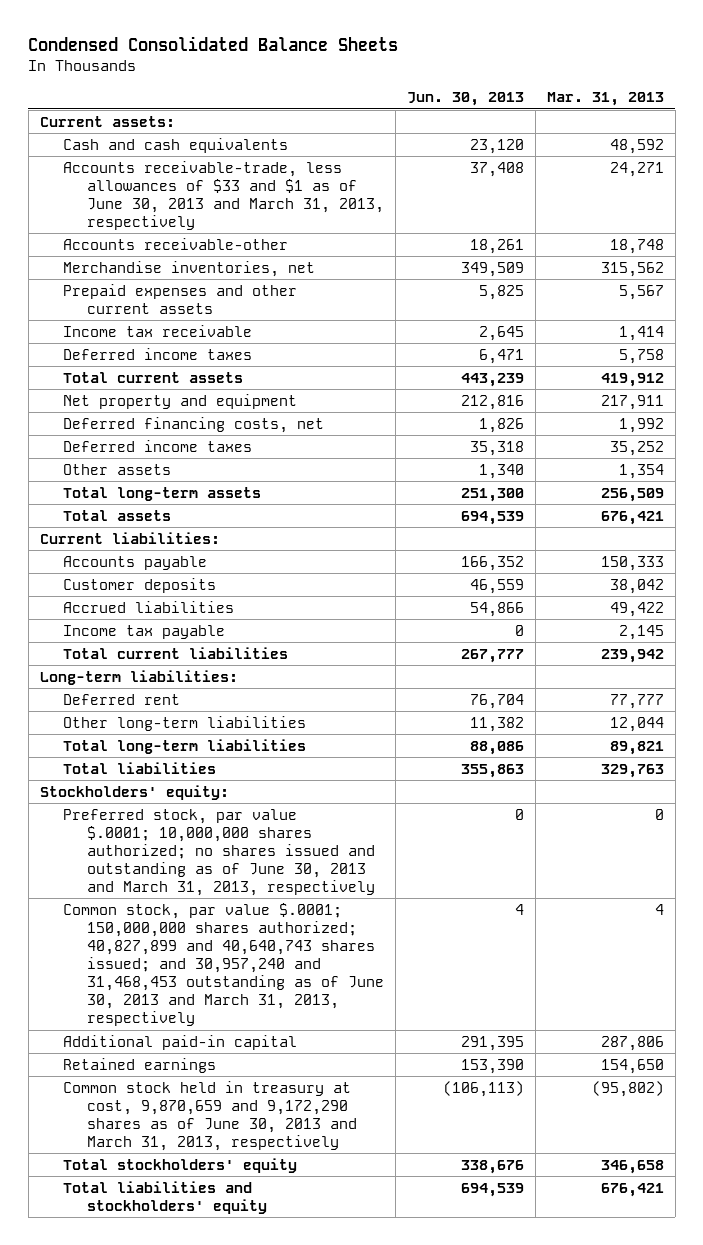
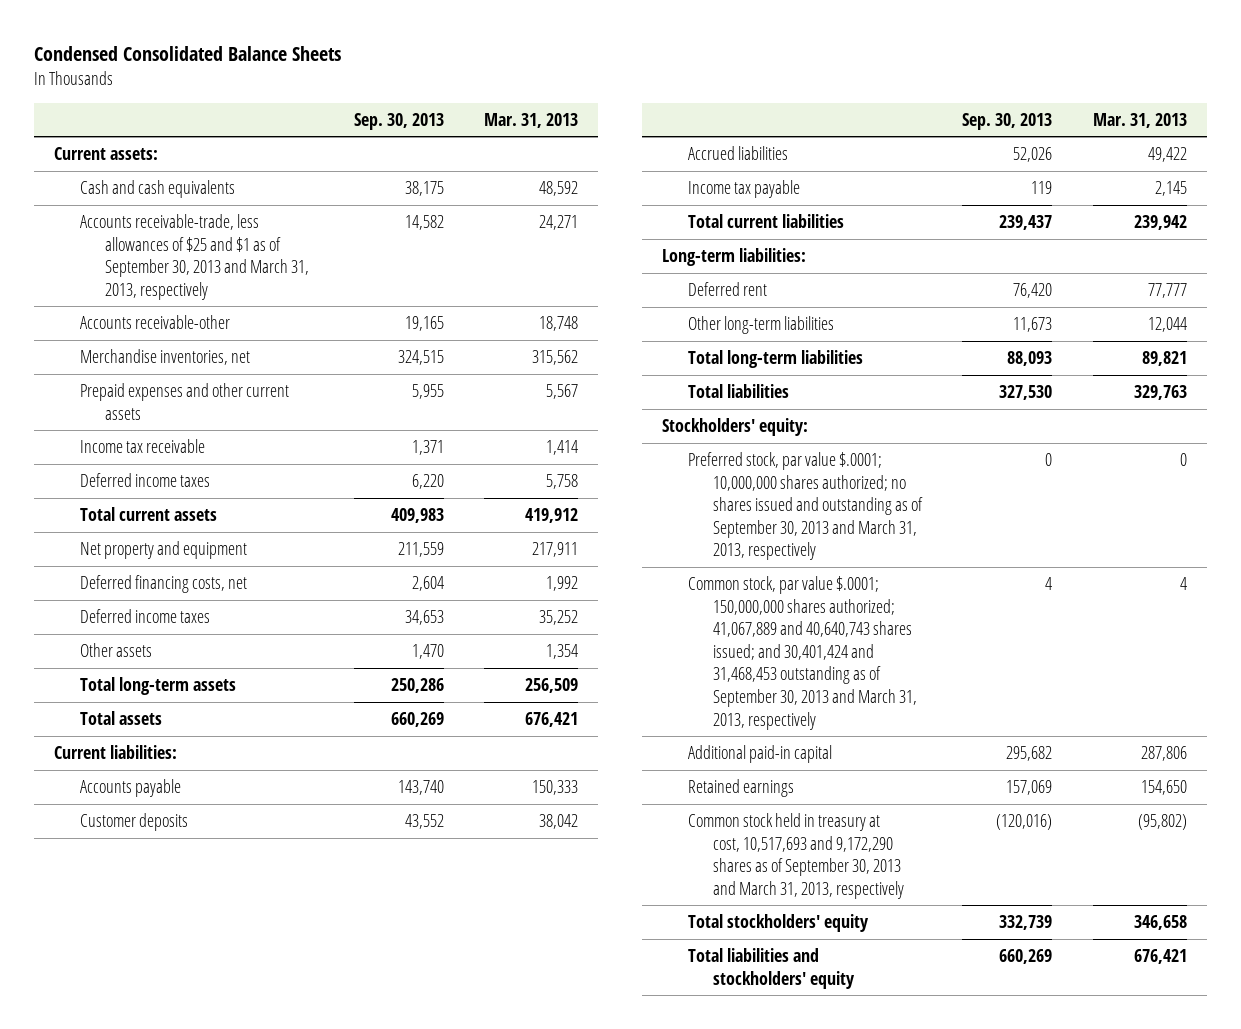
[406,92,524,107] Jun. 30, 2013 -> none
none -> [354,112,445,130] Sep. 30, 2013
[63,160,384,230] Accounts receivable-trade, less allowances of $33 and $1 as of June 30, 2013 and March 31, 2013, respectively -> [79,213,310,300] Accounts receivable-trade, less allowances of $25 and $1 as of September 30, 2013 and March 31, 2013, respectively
[63,808,375,897] Preferred stock, par value $.0001; 10,000,000 shares authorized; no shares issued and outstanding as of June 30, 2013 and March 31, 2013, respectively -> [687,451,924,561] Preferred stock, par value $.0001; 10,000,000 shares authorized; no shares issued and outstanding as of September 30, 2013 and March 31, 2013, respectively
[63,902,384,1027] Common stock, par value $.0001; 150,000,000 shares authorized; 40,827,899 and 40,640,743 shares issued; and 30,957,240 and 31,468,453 outstanding as of June 30, 2013 and March 31, 2013, respectively -> [687,575,918,730] Common stock, par value $.0001; 150,000,000 shares authorized; 41,067,889 and 40,640,743 shares issued; and 30,401,424 and 31,468,453 outstanding as of September 30, 2013 and March 31, 2013, respectively
[63,1080,357,1151] Common stock held in treasury at cost, 9,870,659 and 9,172,290 shares as of June 30, 2013 and March 31, 2013, respectively -> [687,812,905,899] Common stock held in treasury at cost, 10,517,693 and 9,172,290 shares as of September 30, 2013 and March 31, 2013, respectively

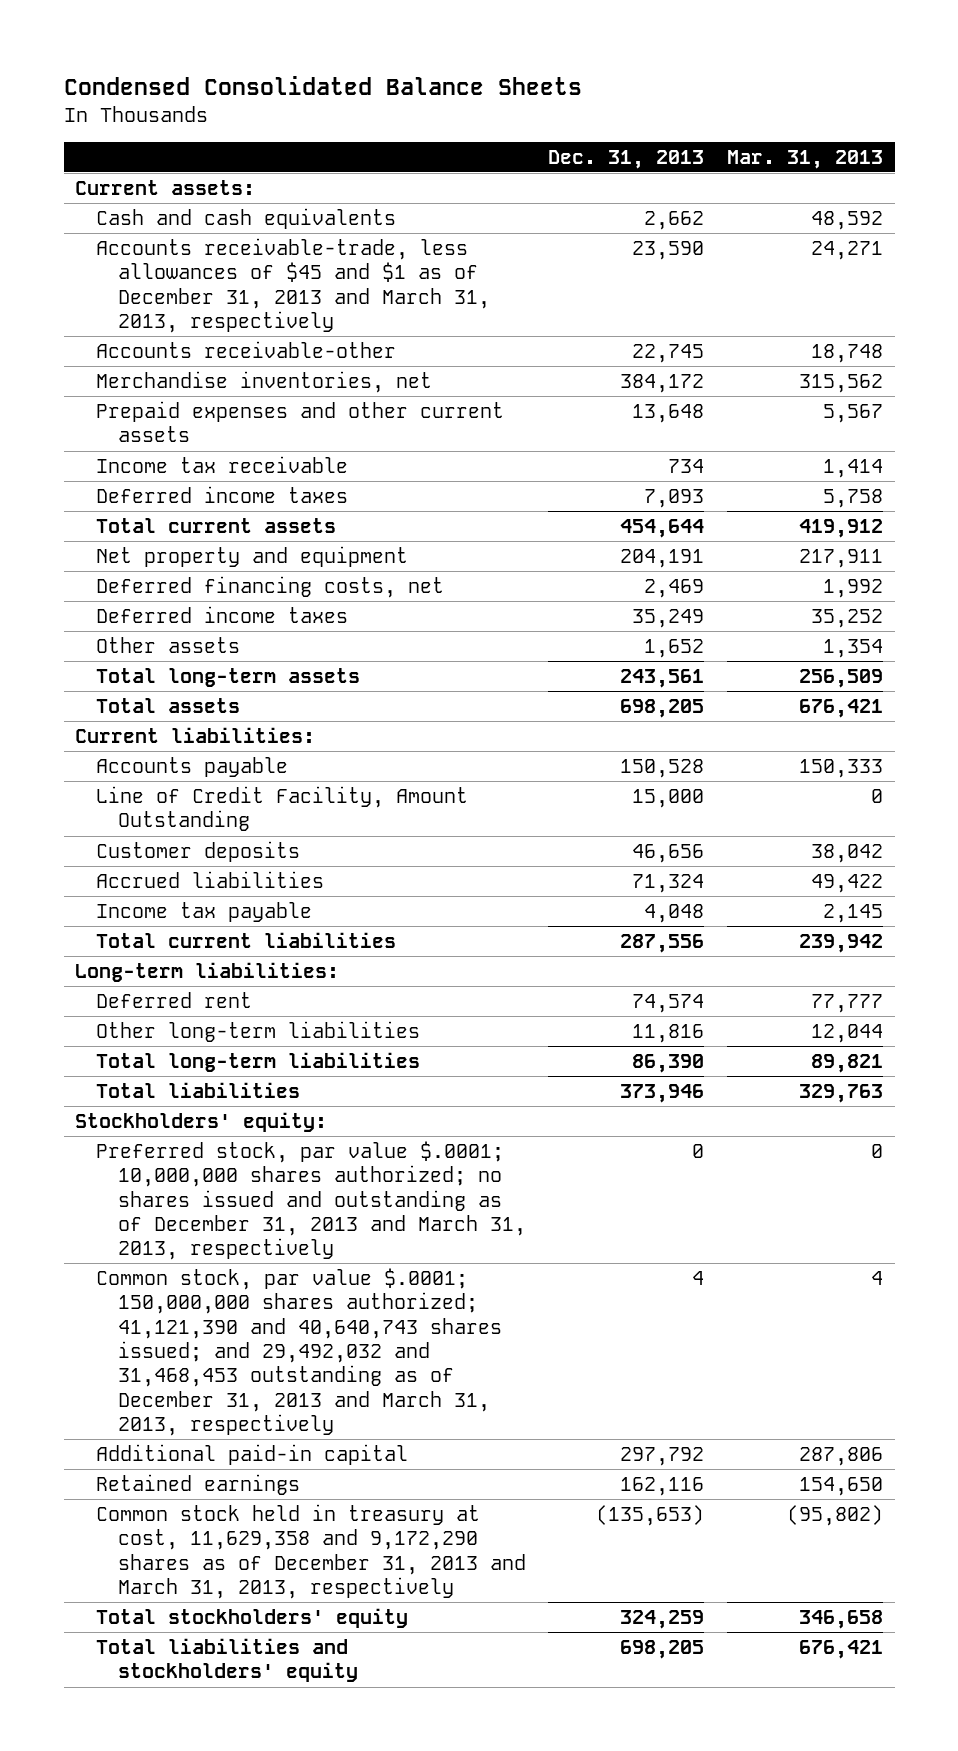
[354,112,445,130] Sep. 30, 2013 -> none
none -> [548,149,705,169] Dec. 31, 2013
[79,213,310,300] Accounts receivable-trade, less allowances of $25 and $1 as of September 30, 2013 and March 31, 2013, respectively -> [96,238,490,334] Accounts receivable-trade, less allowances of $45 and $1 as of December 31, 2013 and March 31, 2013, respectively
none -> [96,786,469,832] Line of Credit Facility, Amount Outstanding
[687,451,924,561] Preferred stock, par value $.0001; 10,000,000 shares authorized; no shares issued and outstanding as of September 30, 2013 and March 31, 2013, respectively -> [96,1141,526,1261] Preferred stock, par value $.0001; 10,000,000 shares authorized; no shares issued and outstanding as of December 31, 2013 and March 31, 2013, respectively
[687,575,918,730] Common stock, par value $.0001; 150,000,000 shares authorized; 41,067,889 and 40,640,743 shares issued; and 30,401,424 and 31,468,453 outstanding as of September 30, 2013 and March 31, 2013, respectively -> [96,1268,502,1436] Common stock, par value $.0001; 150,000,000 shares authorized; 41,121,390 and 40,640,743 shares issued; and 29,492,032 and 31,468,453 outstanding as of December 31, 2013 and March 31, 2013, respectively
[687,812,905,899] Common stock held in treasury at cost, 10,517,693 and 9,172,290 shares as of September 30, 2013 and March 31, 2013, respectively -> [96,1504,526,1600] Common stock held in treasury at cost, 11,629,358 and 9,172,290 shares as of December 31, 2013 and March 31, 2013, respectively

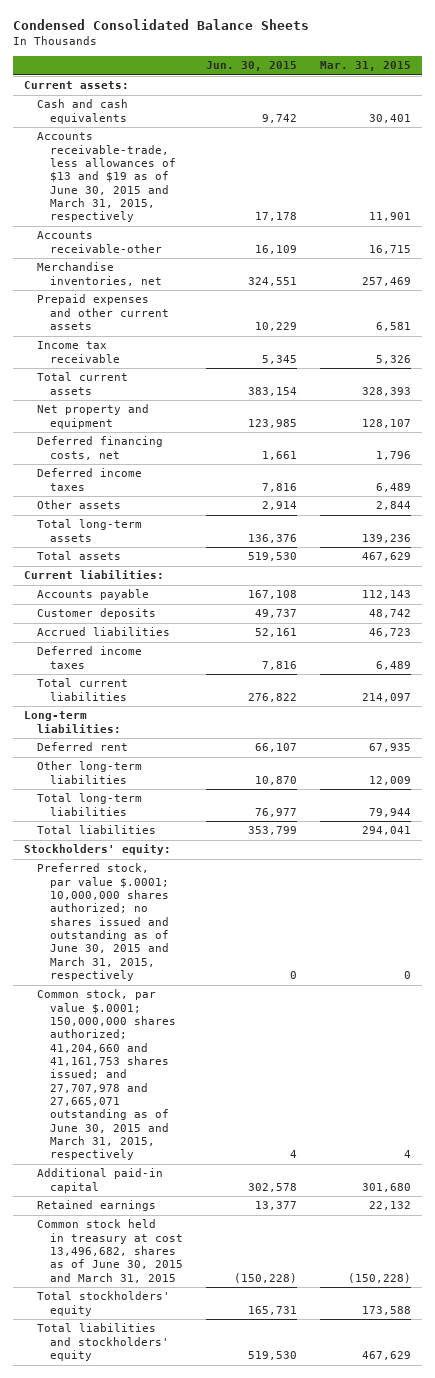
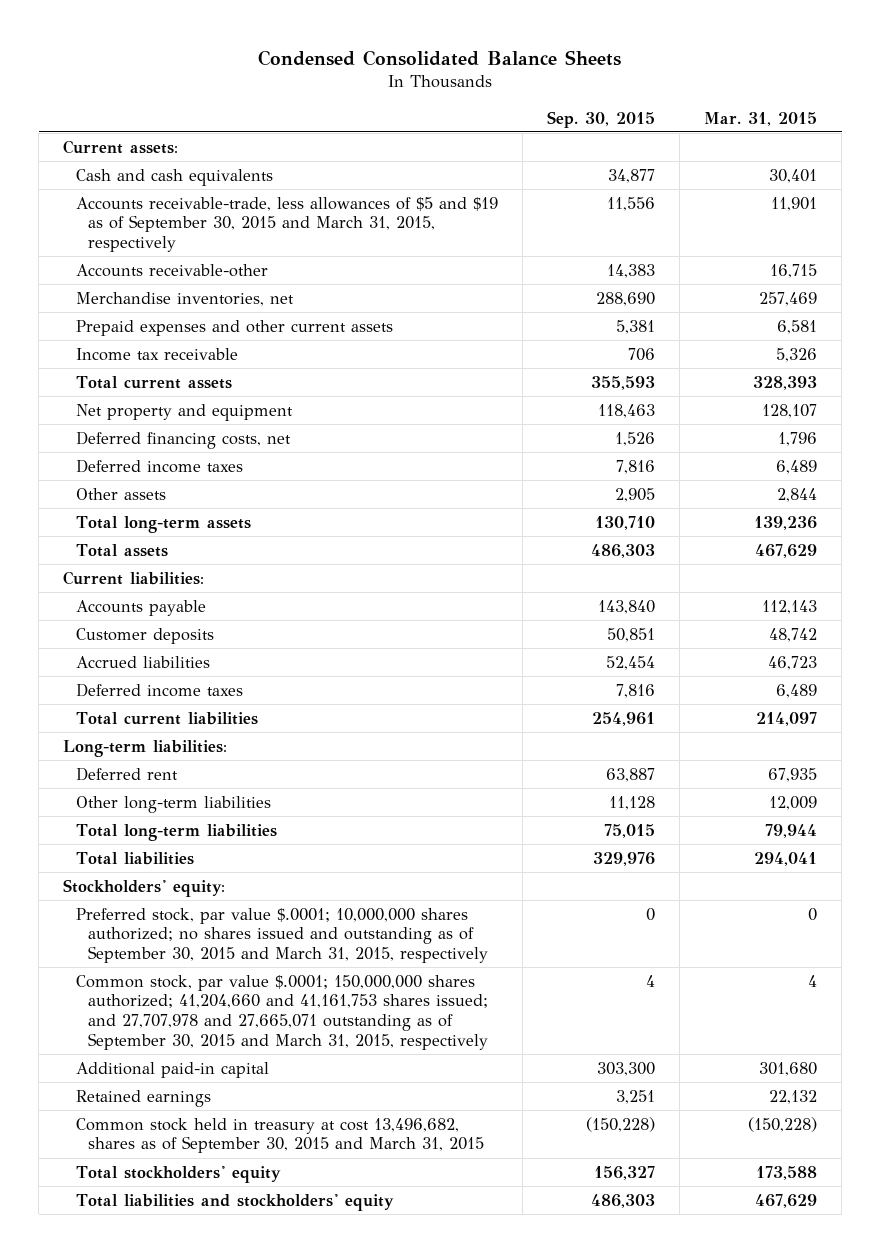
[206,61,298,72] Jun. 30, 2015 -> none
none -> [546,110,655,128] Sep. 30, 2015
[37,132,177,223] Accounts receivable-trade, less allowances of $13 and $19 as of June 30, 2015 and March 31, 2015, respectively -> [75,196,498,252] Accounts receivable-trade, less allowances of $5 and $19 as of September 30, 2015 and March 31, 2015, respectively
[37,863,170,982] Preferred stock, par value $.0001; 10,000,000 shares authorized; no shares issued and outstanding as of June 30, 2015 and March 31, 2015, respectively -> [75,907,488,963] Preferred stock, par value $.0001; 10,000,000 shares authorized; no shares issued and outstanding as of September 30, 2015 and March 31, 2015, respectively
[37,989,177,1161] Common stock, par value $.0001; 150,000,000 shares authorized; 41,204,660 and 41,161,753 shares issued; and 27,707,978 and 27,665,071 outstanding as of June 30, 2015 and March 31, 2015, respectively -> [75,974,488,1050] Common stock, par value $.0001; 150,000,000 shares authorized; 41,204,660 and 41,161,753 shares issued; and 27,707,978 and 27,665,071 outstanding as of September 30, 2015 and March 31, 2015, respectively
[37,1219,184,1283] Common stock held in treasury at cost 13,496,682, shares as of June 30, 2015 and March 31, 2015 -> [75,1117,484,1154] Common stock held in treasury at cost 13,496,682, shares as of September 30, 2015 and March 31, 2015

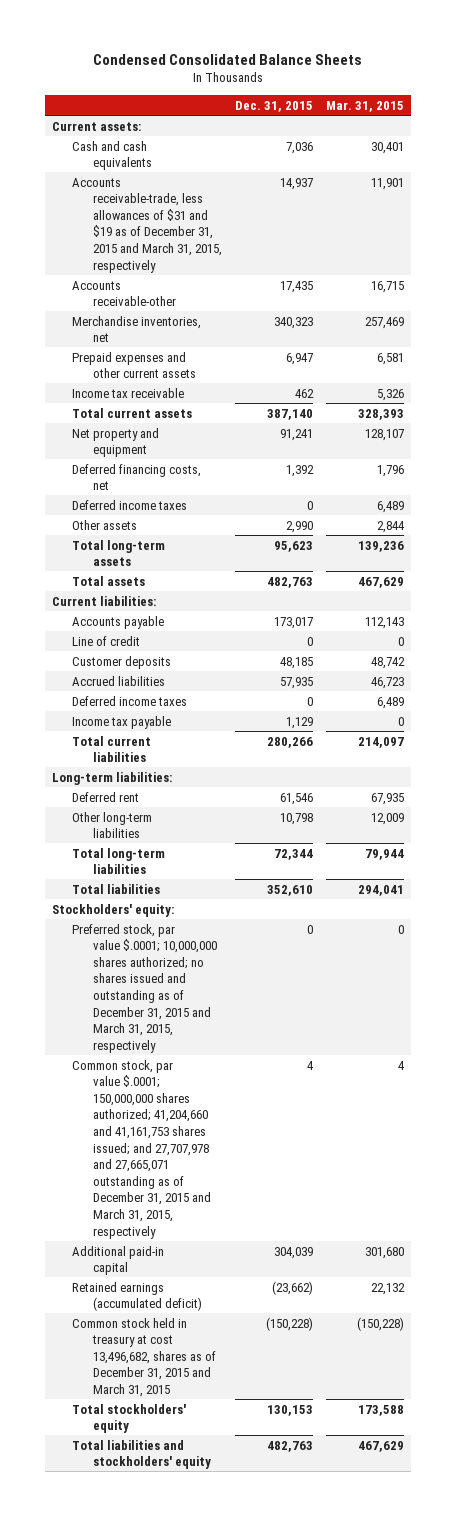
[546,110,655,128] Sep. 30, 2015 -> none
none -> [234,100,313,112] Dec. 31, 2015
[75,196,498,252] Accounts receivable-trade, less allowances of $5 and $19 as of September 30, 2015 and March 31, 2015, respectively -> [72,177,222,273] Accounts receivable-trade, less allowances of $31 and $19 as of December 31, 2015 and March 31, 2015, respectively
none -> [72,635,141,646] Line of credit
none -> [72,715,172,729] Income tax payable
[75,907,488,963] Preferred stock, par value $.0001; 10,000,000 shares authorized; no shares issued and outstanding as of September 30, 2015 and March 31, 2015, respectively -> [72,923,217,1053] Preferred stock, par value $.0001; 10,000,000 shares authorized; no shares issued and outstanding as of December 31, 2015 and March 31, 2015, respectively
[75,974,488,1050] Common stock, par value $.0001; 150,000,000 shares authorized; 41,204,660 and 41,161,753 shares issued; and 27,707,978 and 27,665,071 outstanding as of September 30, 2015 and March 31, 2015, respectively -> [72,1059,211,1239] Common stock, par value $.0001; 150,000,000 shares authorized; 41,204,660 and 41,161,753 shares issued; and 27,707,978 and 27,665,071 outstanding as of December 31, 2015 and March 31, 2015, respectively
[75,1089,211,1107] Retained earnings -> [72,1281,202,1312] Retained earnings (accumulated deficit)
[75,1117,484,1154] Common stock held in treasury at cost 13,496,682, shares as of September 30, 2015 and March 31, 2015 -> [72,1317,216,1397] Common stock held in treasury at cost 13,496,682, shares as of December 31, 2015 and March 31, 2015

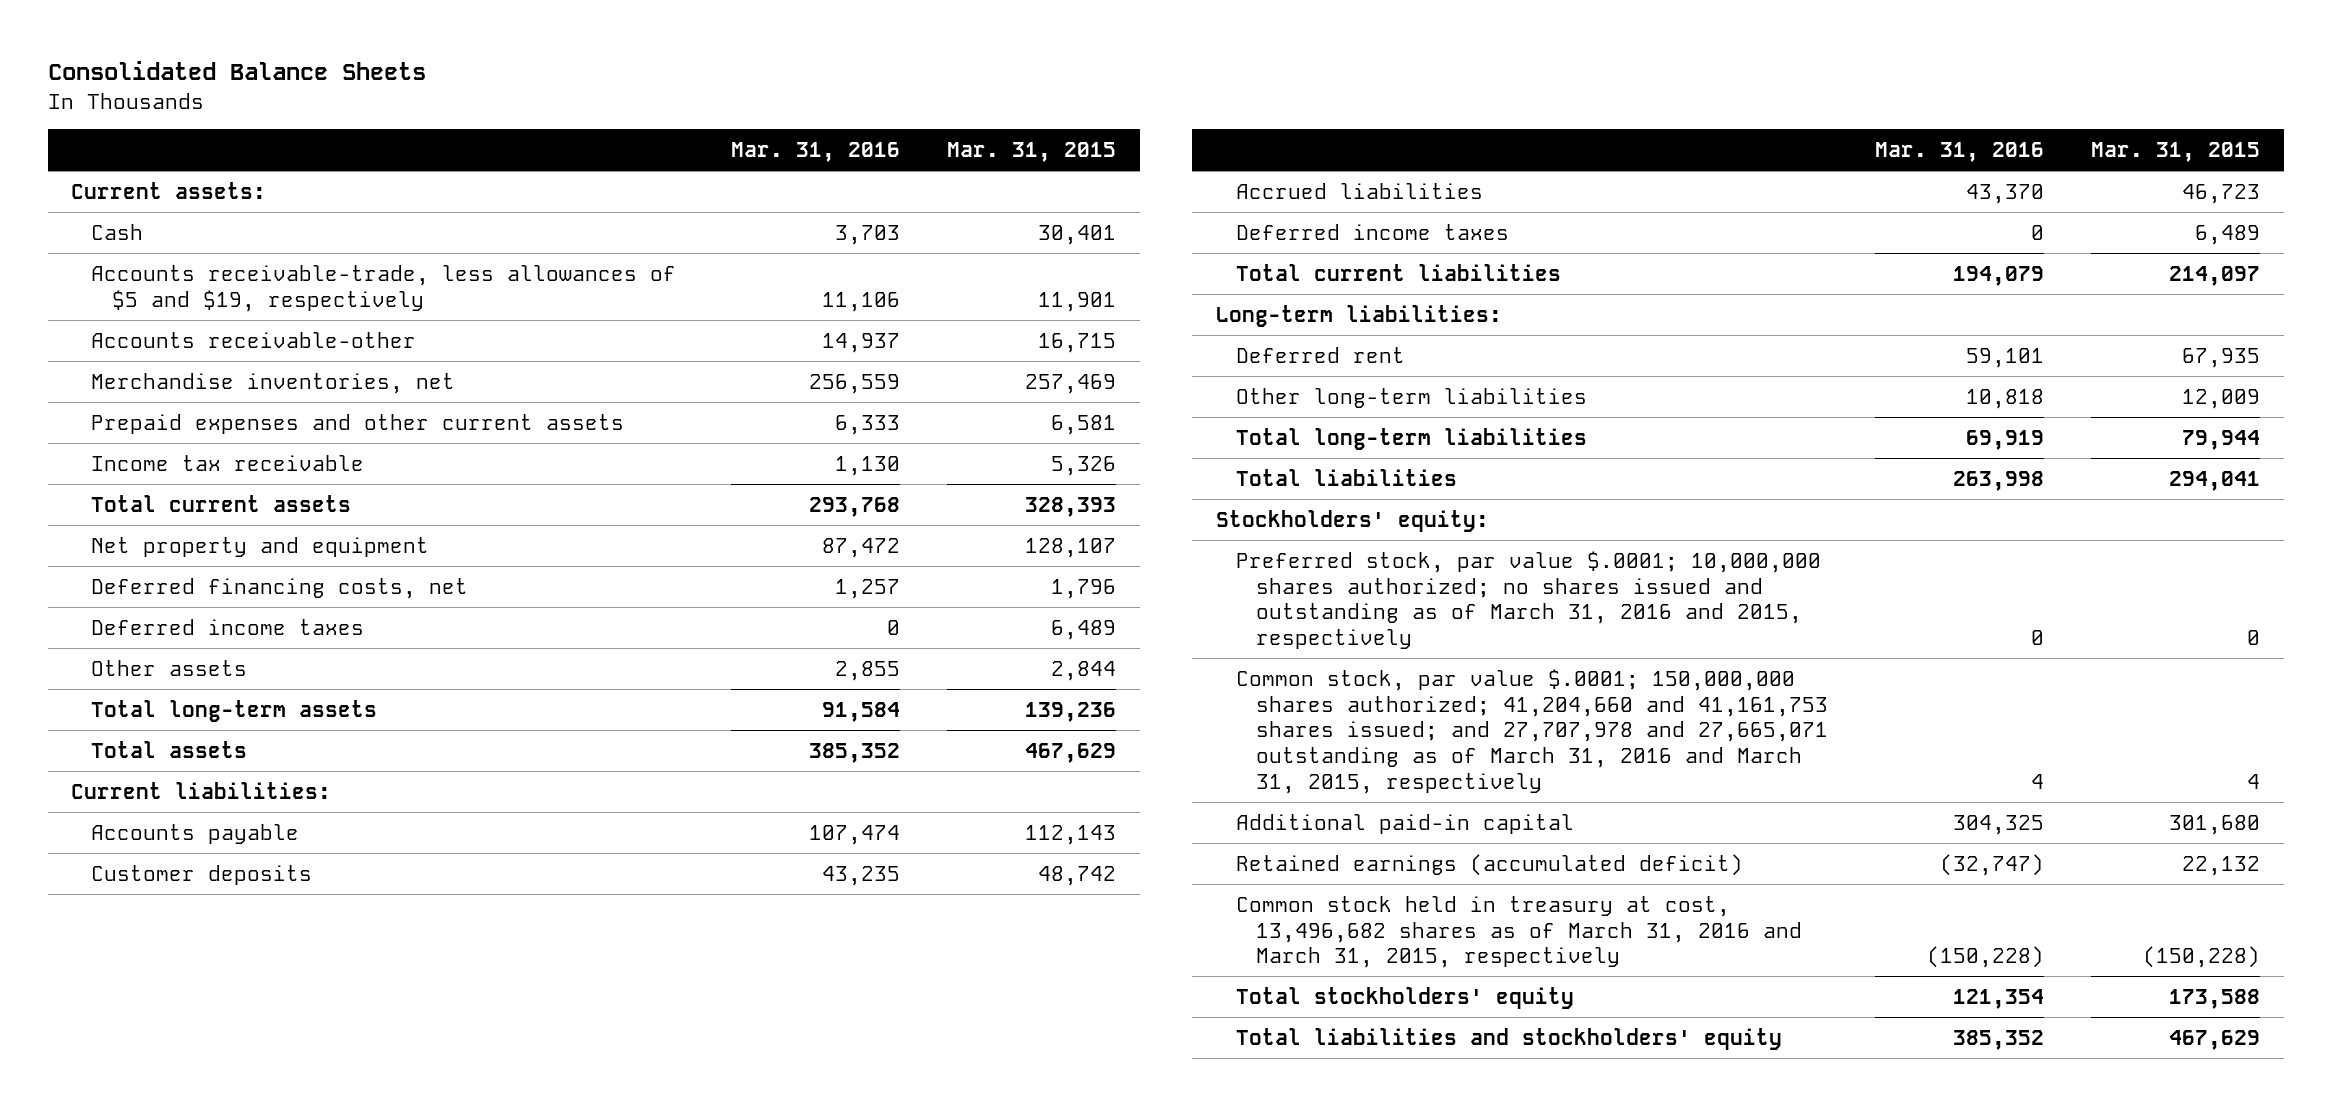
[92,54,362,66] Condensed Consolidated Balance Sheets -> [47,61,426,81] Consolidated Balance Sheets
[234,100,313,112] Dec. 31, 2015 -> none
none -> [730,142,900,163] Mar. 31, 2016
[72,140,152,171] Cash and cash equivalents -> [91,223,144,240] Cash
[72,177,222,273] Accounts receivable-trade, less allowances of $31 and $19 as of December 31, 2015 and March 31, 2015, respectively -> [91,264,677,312] Accounts receivable-trade, less allowances of $5 and $19, respectively
[72,635,141,646] Line of credit -> none
[72,715,172,729] Income tax payable -> none
[72,923,217,1053] Preferred stock, par value $.0001; 10,000,000 shares authorized; no shares issued and outstanding as of December 31, 2015 and March 31, 2015, respectively -> [1235,550,1821,650] Preferred stock, par value $.0001; 10,000,000 shares authorized; no shares issued and outstanding as of March 31, 2016 and 2015, respectively
[72,1059,211,1239] Common stock, par value $.0001; 150,000,000 shares authorized; 41,204,660 and 41,161,753 shares issued; and 27,707,978 and 27,665,071 outstanding as of December 31, 2015 and March 31, 2015, respectively -> [1235,668,1828,795] Common stock, par value $.0001; 150,000,000 shares authorized; 41,204,660 and 41,161,753 shares issued; and 27,707,978 and 27,665,071 outstanding as of March 31, 2016 and March 31, 2015, respectively
[72,1317,216,1397] Common stock held in treasury at cost 13,496,682, shares as of December 31, 2015 and March 31, 2015 -> [1235,895,1802,969] Common stock held in treasury at cost, 13,496,682 shares as of March 31, 2016 and March 31, 2015, respectively

